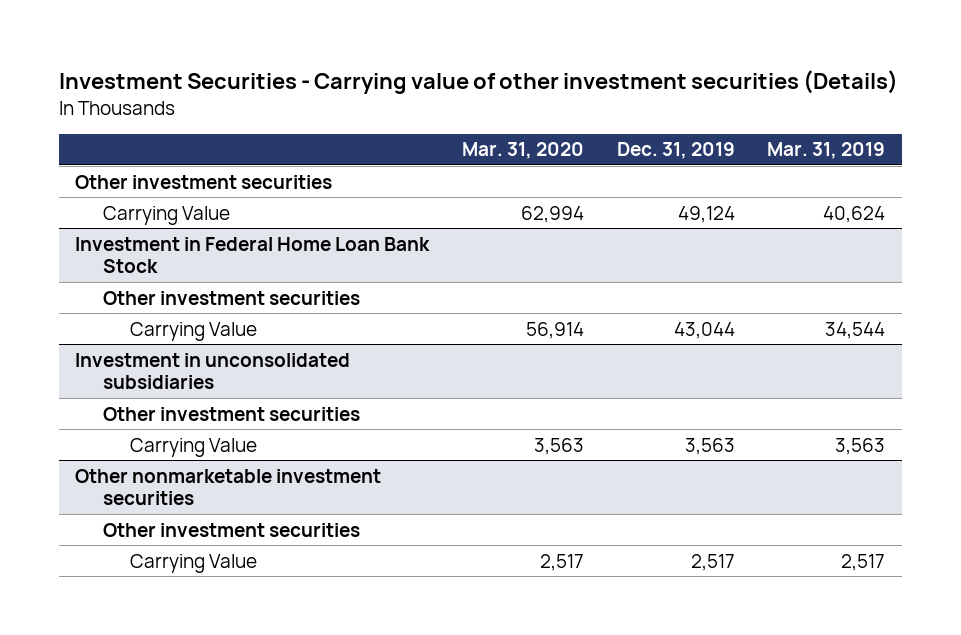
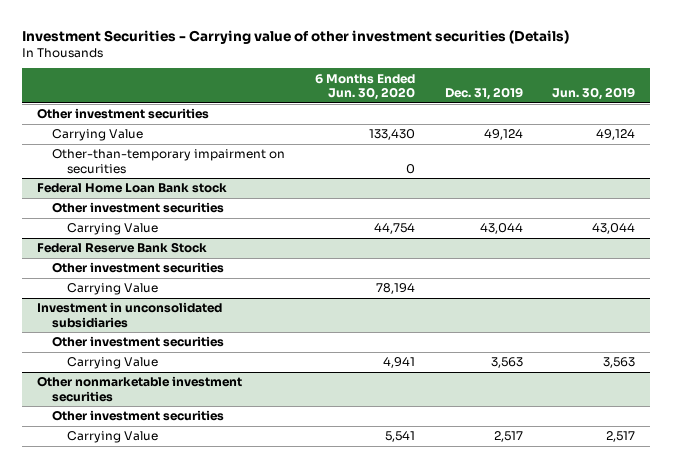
[462,142,585,160] Mar. 31, 2020 -> none
[767,142,886,160] Mar. 31, 2019 -> none
none -> [314,73,415,100] 6 Months Ended Jun. 30, 2020
none -> [552,86,636,100] Jun. 30, 2019
none -> [52,149,286,174] Other-than-temporary impairment on securities
[75,236,431,274] Investment in Federal Home Loan Bank Stock -> [37,183,228,194] Federal Home Loan Bank stock
none -> [37,242,208,254] Federal Reserve Bank Stock
none -> [52,262,225,274] Other investment securities
none -> [67,283,159,296] Carrying Value

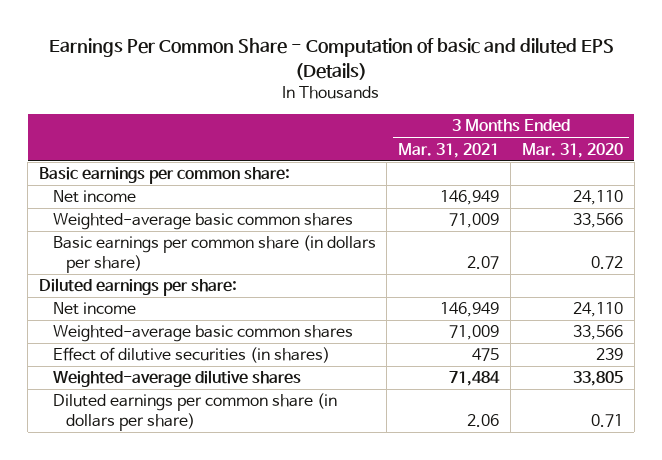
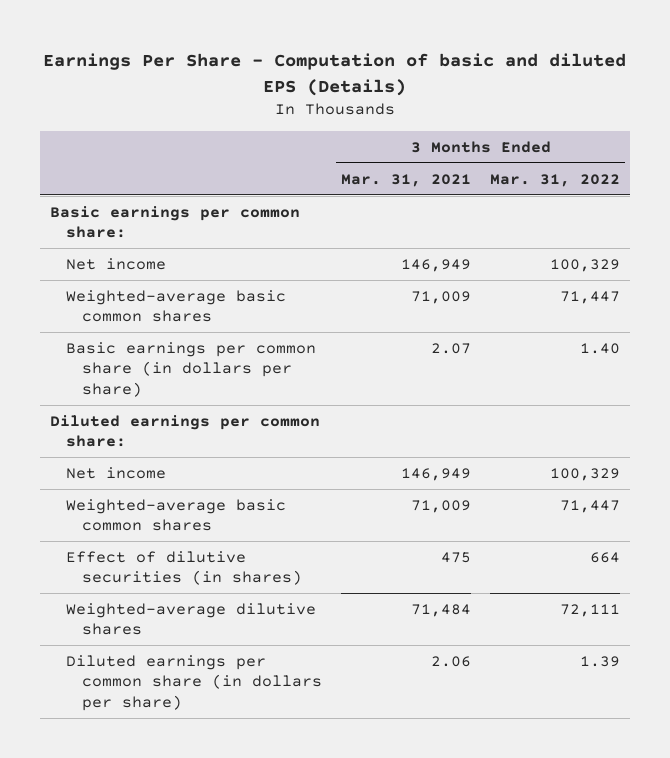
[49,38,615,80] Earnings Per Common Share - Computation of basic and diluted EPS (Details) -> [43,52,627,96] Earnings Per Share - Computation of basic and diluted EPS (Details)
[521,142,623,158] Mar. 31, 2020 -> none
none -> [490,173,621,187] Mar. 31, 2022
[39,278,238,297] Diluted earnings per share: -> [49,414,320,448] Diluted earnings per common share:

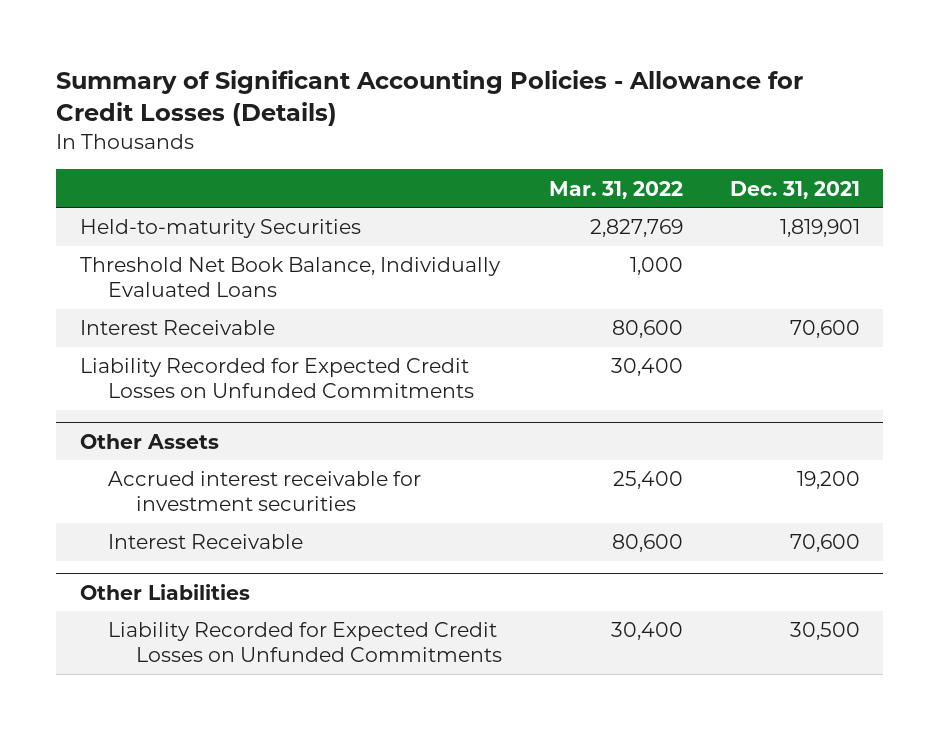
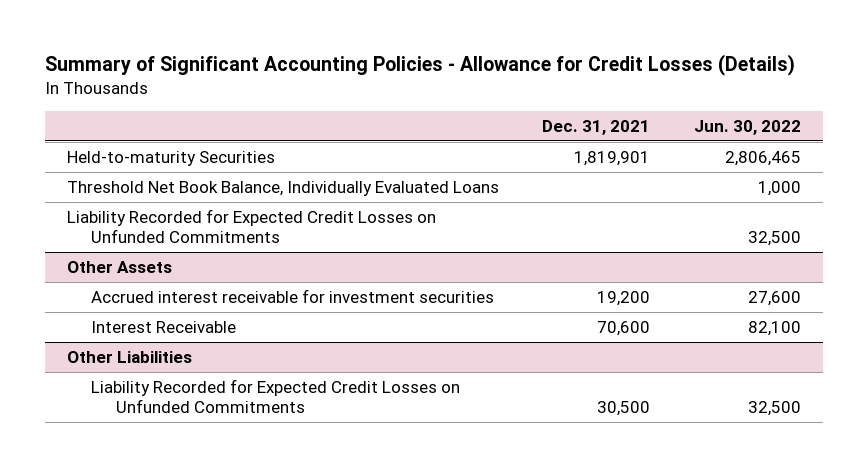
[548,180,683,199] Mar. 31, 2022 -> none
none -> [694,119,802,135] Jun. 30, 2022
[79,320,275,336] Interest Receivable -> none

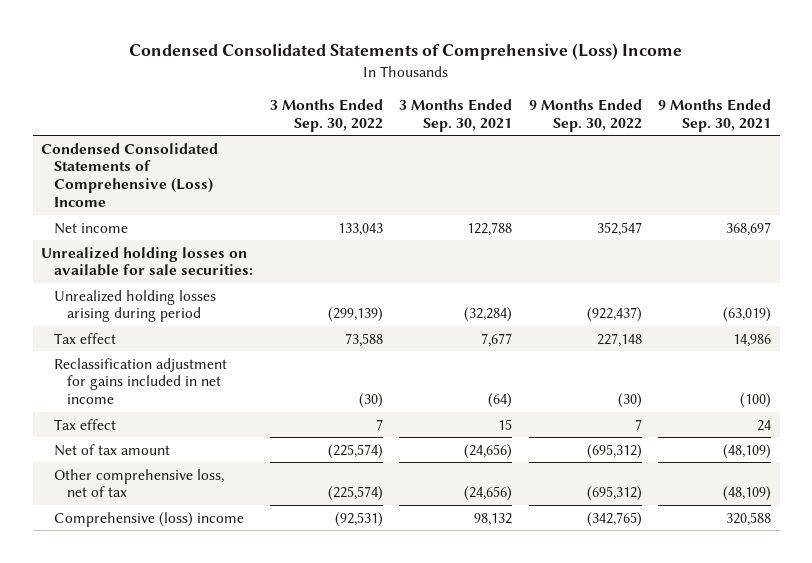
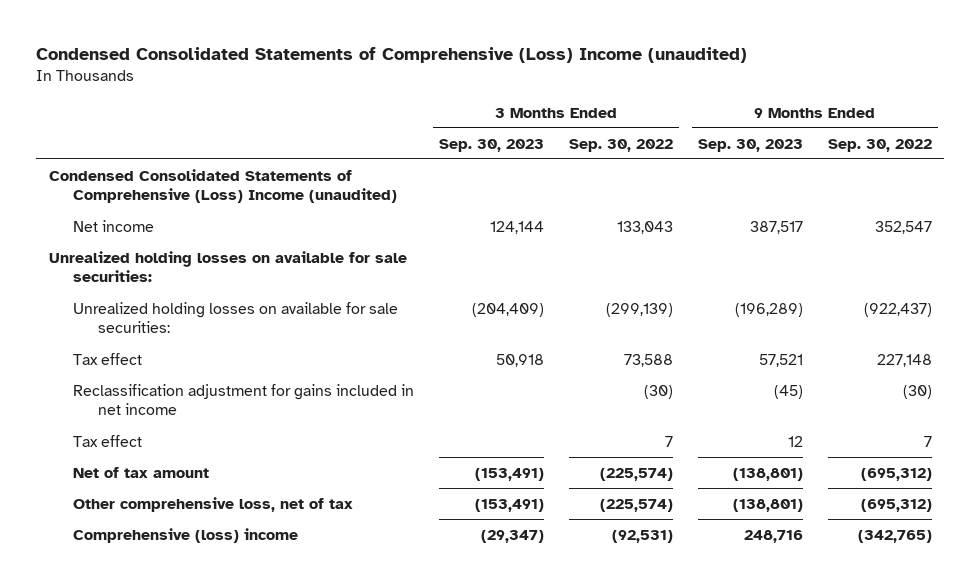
[129,43,683,61] Condensed Consolidated Statements of Comprehensive (Loss) Income -> [36,47,748,64] Condensed Consolidated Statements of Comprehensive (Loss) Income (unaudited)
[399,98,513,132] 3 Months Ended Sep. 30, 2021 -> none
[658,98,772,132] 9 Months Ended Sep. 30, 2021 -> none
none -> [439,138,545,152] Sep. 30, 2023
none -> [697,138,803,152] Sep. 30, 2023
[40,142,218,208] Condensed Consolidated Statements of Comprehensive (Loss) Income -> [48,168,398,204] Condensed Consolidated Statements of Comprehensive (Loss) Income (unaudited)
[54,289,217,323] Unrealized holding losses arising during period -> [73,301,399,334] Unrealized holding losses on available for sale securities:

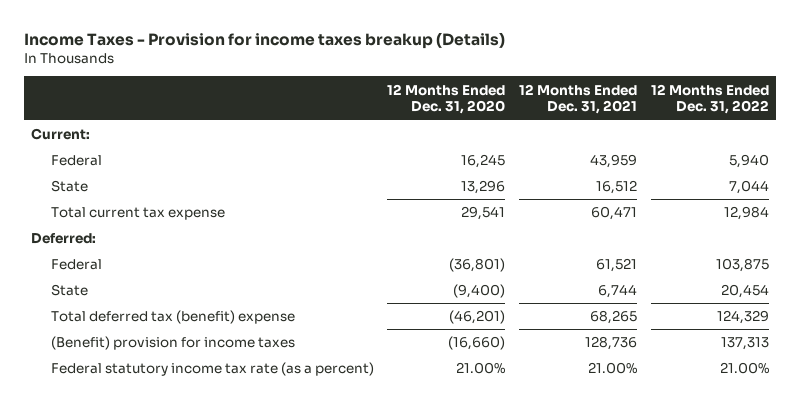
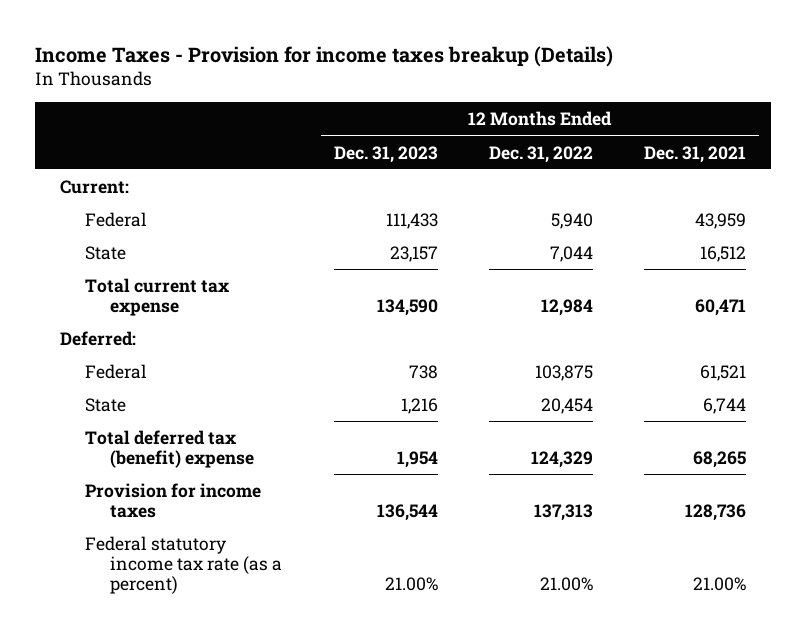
[387,83,506,115] 12 Months Ended Dec. 31, 2020 -> none
none -> [333,145,438,163] Dec. 31, 2023
[50,336,295,351] (Benefit) provision for income taxes -> [85,482,262,519] Provision for income taxes

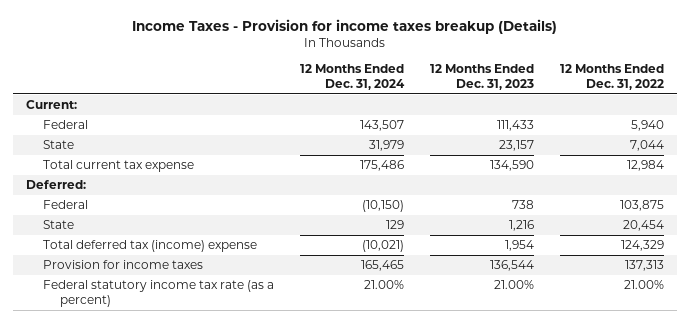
[643,145,746,163] Dec. 31, 2021 -> none
none -> [299,64,405,90] 12 Months Ended Dec. 31, 2024
[85,429,255,469] Total deferred tax (benefit) expense -> [42,240,257,253] Total deferred tax (income) expense

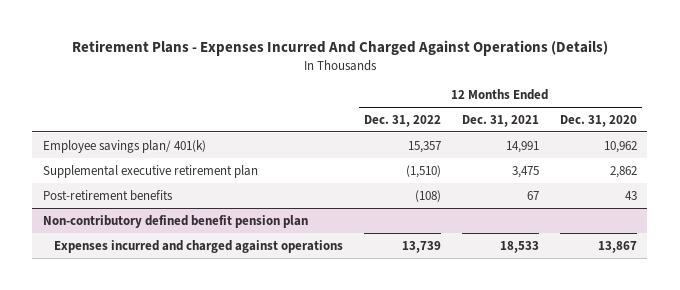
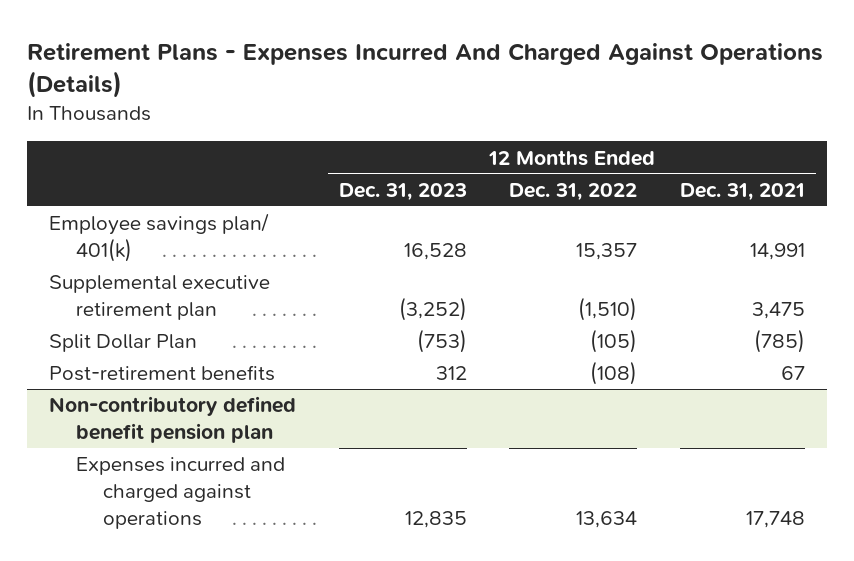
[559,114,637,127] Dec. 31, 2020 -> none
none -> [338,182,467,201] Dec. 31, 2023
none -> [48,334,197,353] Split Dollar Plan
[402,240,442,253] 13,739 -> [576,510,638,528] 13,634
[499,240,539,253] 18,533 -> [746,510,806,528] 17,748

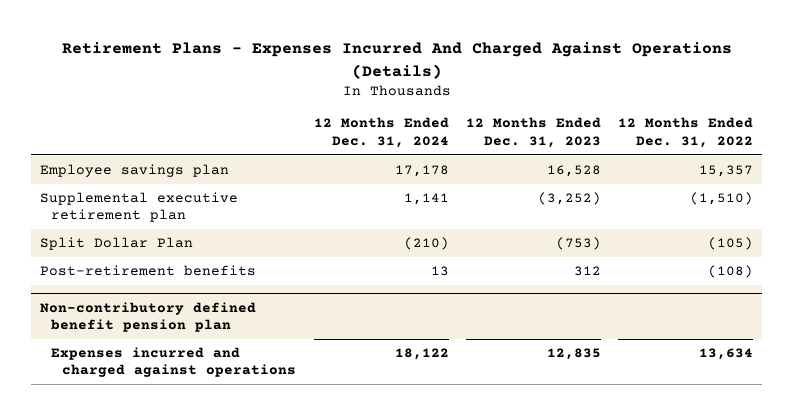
[680,182,806,201] Dec. 31, 2021 -> none
none -> [313,117,449,148] 12 Months Ended Dec. 31, 2024
[48,213,269,263] Employee savings plan/ 401(k) -> [39,164,229,178] Employee savings plan

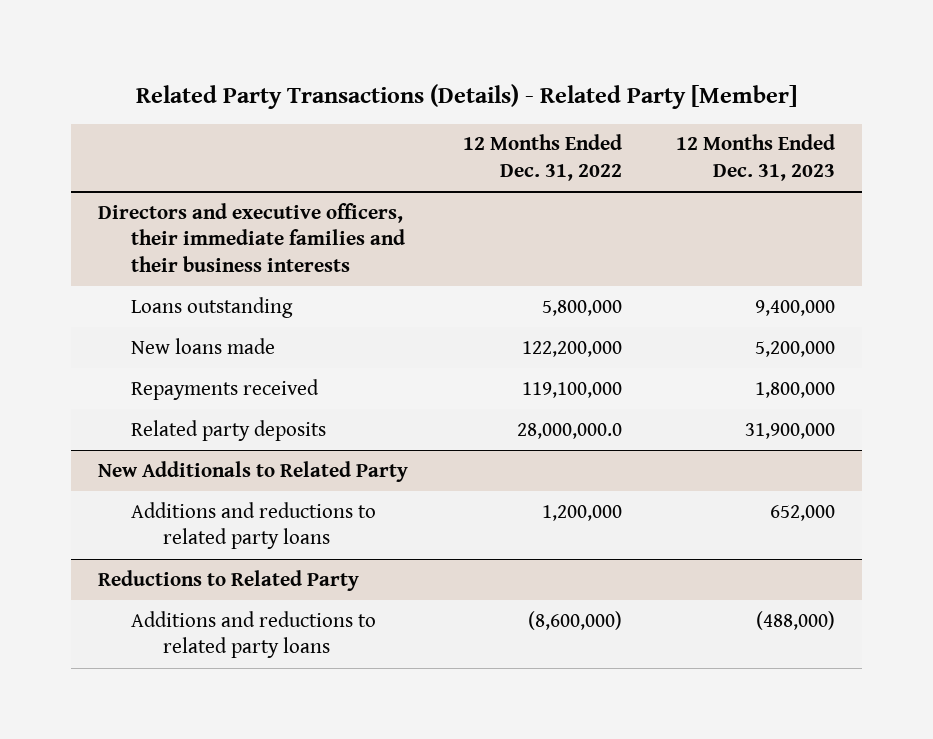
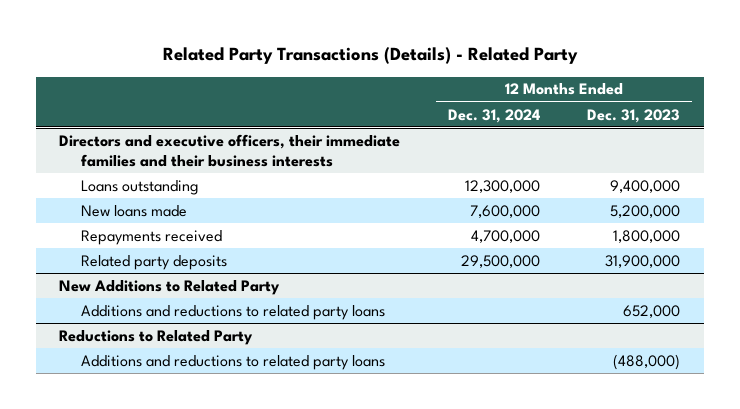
[135,84,797,110] Related Party Transactions (Details) - Related Party [Member] -> [162,47,578,65] Related Party Transactions (Details) - Related Party
[462,134,622,181] 12 Months Ended Dec. 31, 2022 -> none
none -> [447,108,540,123] Dec. 31, 2024
[98,460,409,482] New Additionals to Related Party -> [59,279,281,295] New Additions to Related Party

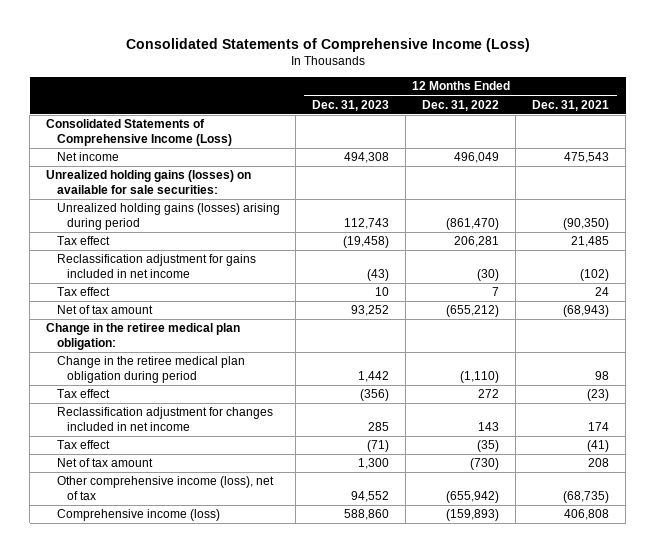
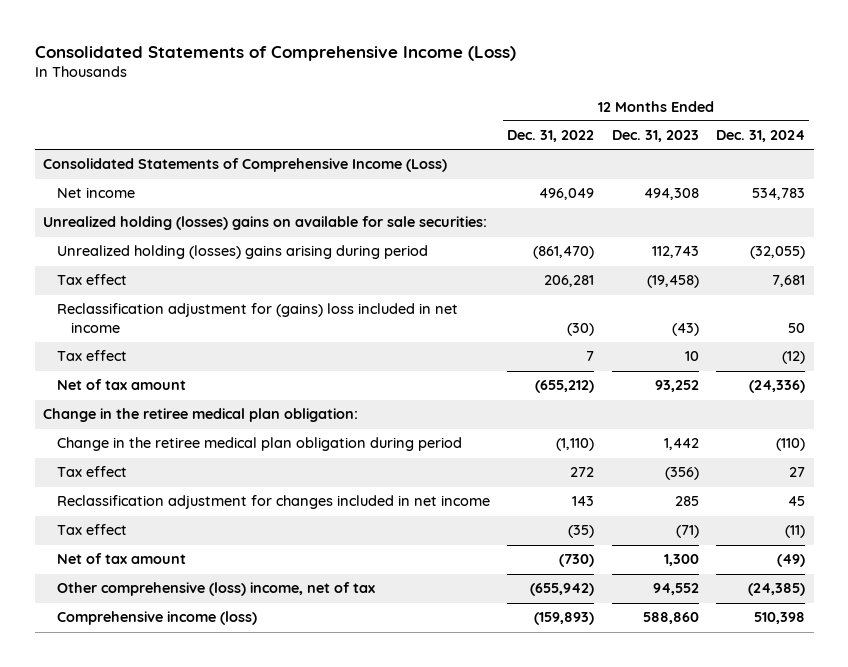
[532,99,610,111] Dec. 31, 2021 -> none
none -> [716,130,806,143] Dec. 31, 2024
[46,170,252,195] Unrealized holding gains (losses) on available for sale securities: -> [43,216,488,231] Unrealized holding (losses) gains on available for sale securities:
[56,203,280,231] Unrealized holding gains (losses) arising during period -> [57,245,429,260] Unrealized holding (losses) gains arising during period
[56,254,256,279] Reclassification adjustment for gains included in net income -> [57,303,459,333] Reclassification adjustment for (gains) loss included in net income
[56,476,274,501] Other comprehensive income (loss), net of tax -> [57,582,376,597] Other comprehensive (loss) income, net of tax

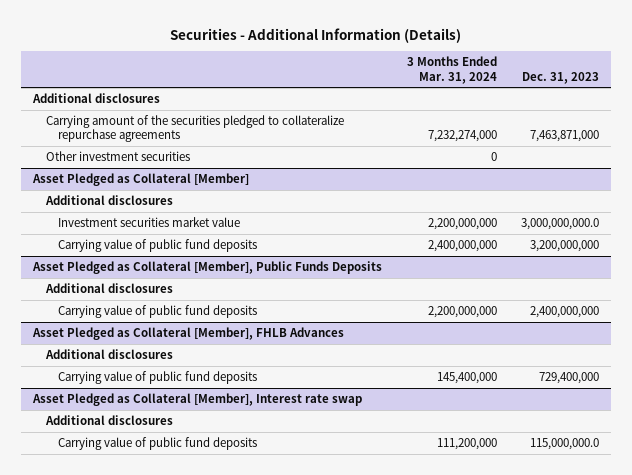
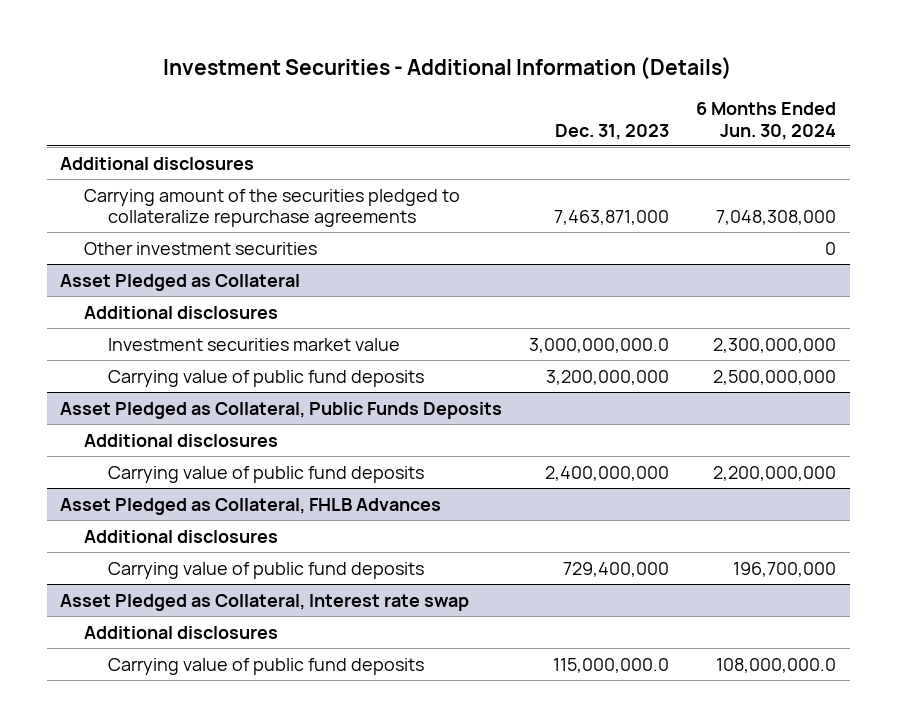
[170,27,462,43] Securities - Additional Information (Details) -> [163,56,733,79] Investment Securities - Additional Information (Details)
[406,56,497,84] 3 Months Ended Mar. 31, 2024 -> none
none -> [696,102,837,140] 6 Months Ended Jun. 30, 2024
[32,173,250,187] Asset Pledged as Collateral [Member] -> [60,273,301,291] Asset Pledged as Collateral
[32,261,383,275] Asset Pledged as Collateral [Member], Public Funds Deposits -> [60,401,503,419] Asset Pledged as Collateral, Public Funds Deposits
[32,327,345,341] Asset Pledged as Collateral [Member], FHLB Advances -> [60,497,442,515] Asset Pledged as Collateral, FHLB Advances
[32,393,363,407] Asset Pledged as Collateral [Member], Interest rate swap -> [60,593,470,611] Asset Pledged as Collateral, Interest rate swap

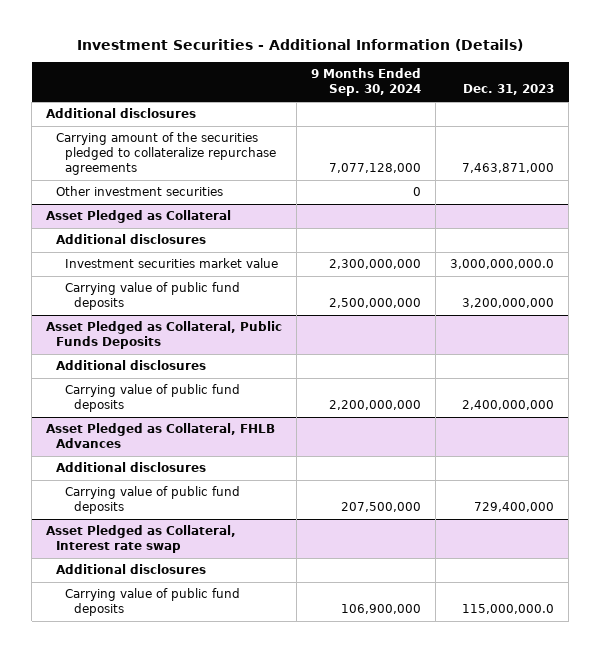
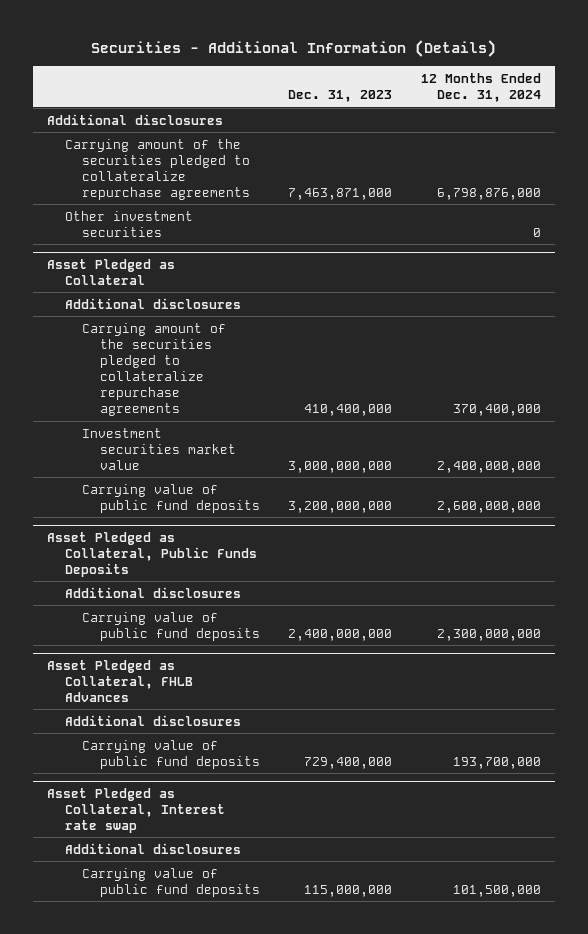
[77,39,524,52] Investment Securities - Additional Information (Details) -> [90,40,496,58] Securities - Additional Information (Details)
[311,68,422,97] 9 Months Ended Sep. 30, 2024 -> none
none -> [420,73,541,103] 12 Months Ended Dec. 31, 2024
none -> [82,322,227,417] Carrying amount of the securities pledged to collateralize repurchase agreements
[450,259,555,270] 3,000,000,000.0 -> [288,460,393,473] 3,000,000,000
[462,604,555,615] 115,000,000.0 -> [304,884,393,897] 115,000,000

